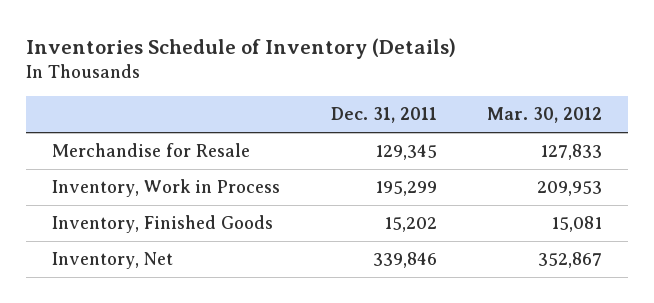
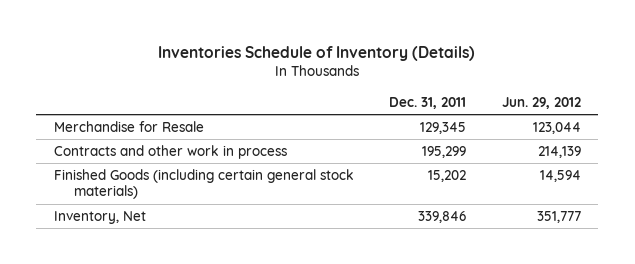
[487,107,603,124] Mar. 30, 2012 -> none
none -> [501,96,581,109] Jun. 29, 2012
[51,179,280,198] Inventory, Work in Process -> [54,145,288,160] Contracts and other work in process
[51,215,273,234] Inventory, Finished Goods -> [54,169,355,200] Finished Goods (including certain general stock materials)

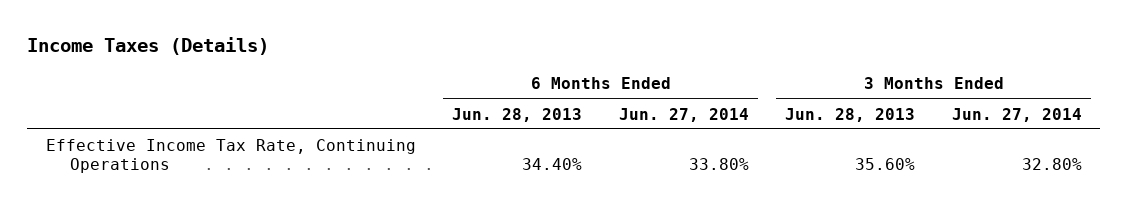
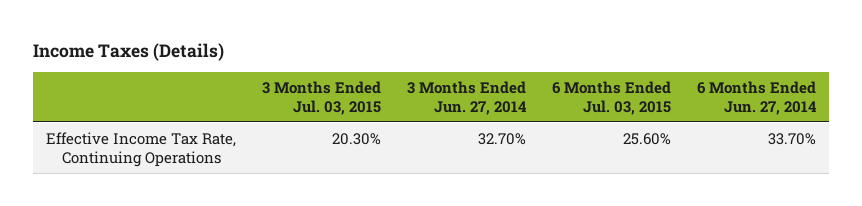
[452,107,583,122] Jun. 28, 2013 -> none
[785,107,916,122] Jun. 28, 2013 -> none
none -> [262,80,382,116] 3 Months Ended Jul. 03, 2015
none -> [551,80,671,116] 6 Months Ended Jul. 03, 2015
[688,158,749,171] 33.80% -> [767,132,816,145] 33.70%
[1022,158,1083,171] 32.80% -> [478,132,527,145] 32.70%

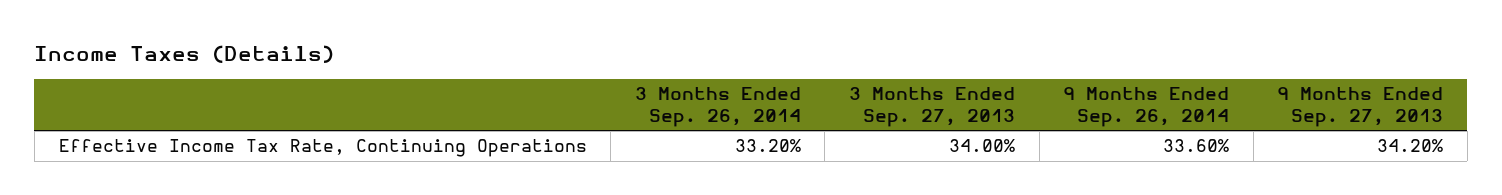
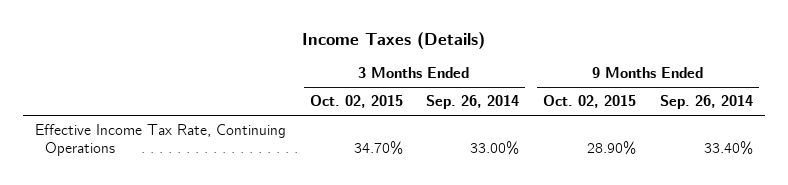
[848,87,1015,128] 3 Months Ended Sep. 27, 2013 -> none
[1277,87,1444,128] 9 Months Ended Sep. 27, 2013 -> none
none -> [309,95,403,109] Oct. 02, 2015
none -> [543,95,637,109] Oct. 02, 2015
[734,139,801,153] 33.20% -> [470,140,520,155] 33.00%
[1163,139,1230,153] 33.60% -> [704,140,754,155] 33.40%

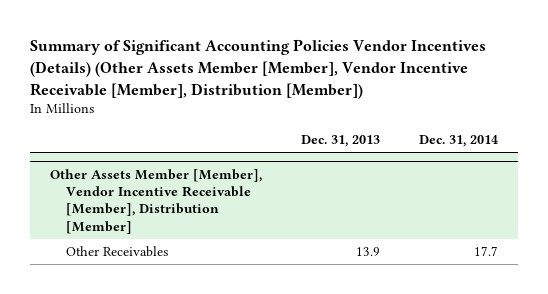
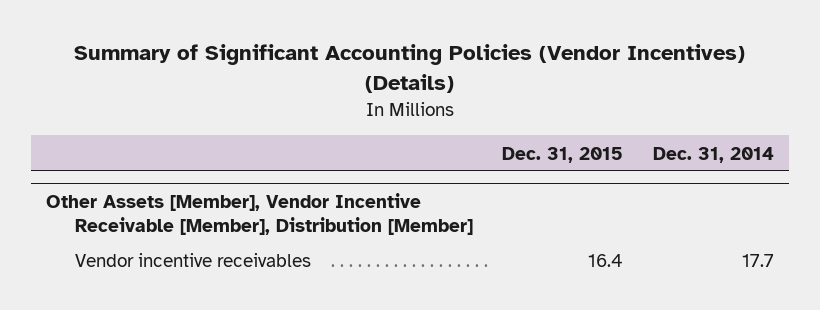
[29,39,486,99] Summary of Significant Accounting Policies Vendor Incentives (Details) (Other Assets Member [Member], Vendor Incentive Receivable [Member], Distribution [Member]) -> [73,44,745,94] Summary of Significant Accounting Policies (Vendor Incentives) (Details)
[300,135,380,148] Dec. 31, 2013 -> none
none -> [502,146,624,163] Dec. 31, 2015
[49,168,262,234] Other Assets Member [Member], Vendor Incentive Receivable [Member], Distribution [Member] -> [45,193,473,235] Other Assets [Member], Vendor Incentive Receivable [Member], Distribution [Member]
[65,246,168,258] Other Receivables -> [74,253,311,268] Vendor incentive receivables

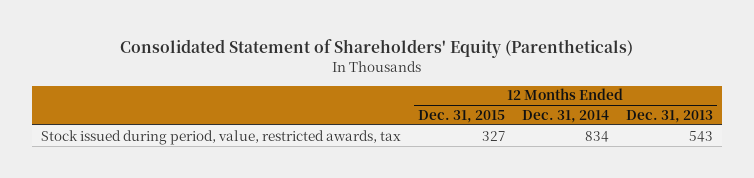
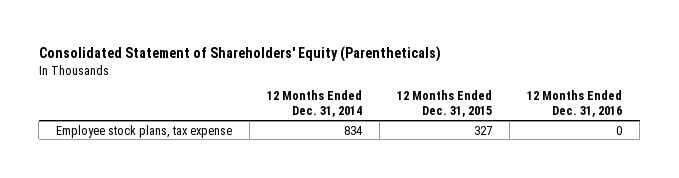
[626,110,714,124] Dec. 31, 2013 -> none
none -> [527,90,623,118] 12 Months Ended Dec. 31, 2016
[40,129,401,145] Stock issued during period, value, restricted awards, tax -> [56,124,233,138] Employee stock plans, tax expense

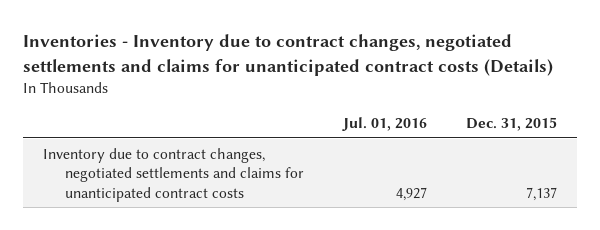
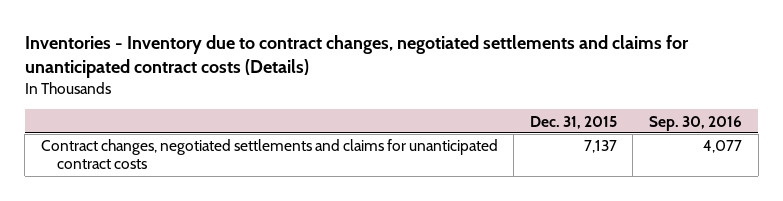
[342,117,428,132] Jul. 01, 2016 -> none
none -> [648,115,742,131] Sep. 30, 2016
[42,147,305,202] Inventory due to contract changes, negotiated settlements and claims for unanticipated contract costs -> [40,139,498,170] Contract changes, negotiated settlements and claims for unanticipated contract costs

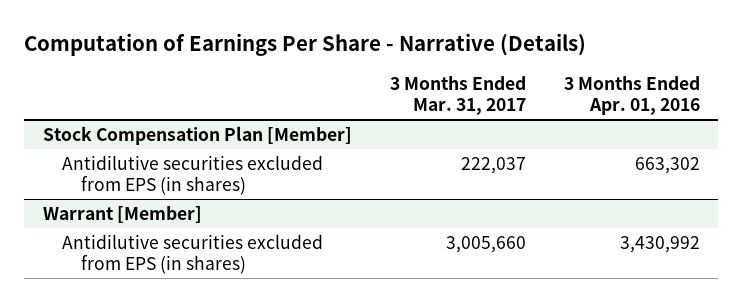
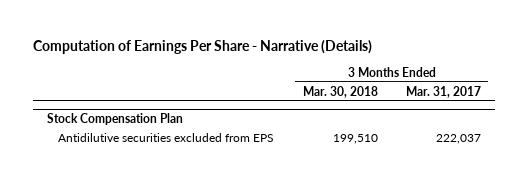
[563,76,700,116] 3 Months Ended Apr. 01, 2016 -> none
none -> [302,85,378,98] Mar. 30, 2018
[42,205,202,223] Warrant [Member] -> none
[61,233,323,275] Antidilutive securities excluded from EPS (in shares) -> none
[42,125,352,145] Stock Compensation Plan [Member] -> [47,112,184,125] Stock Compensation Plan
[61,154,323,196] Antidilutive securities excluded from EPS (in shares) -> [58,132,275,142] Antidilutive securities excluded from EPS

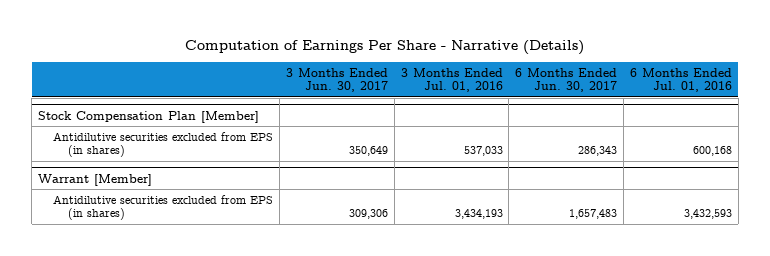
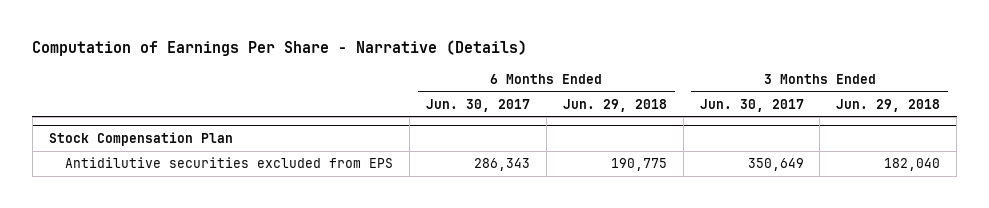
[400,67,503,93] 3 Months Ended Jul. 01, 2016 -> none
[630,67,733,93] 6 Months Ended Jul. 01, 2016 -> none
none -> [562,98,667,112] Jun. 29, 2018
none -> [836,98,941,112] Jun. 29, 2018
[38,173,153,186] Warrant [Member] -> none
[53,194,274,221] Antidilutive securities excluded from EPS (in shares) -> none
[38,110,260,123] Stock Compensation Plan [Member] -> [48,131,233,146] Stock Compensation Plan
[53,131,274,158] Antidilutive securities excluded from EPS (in shares) -> [65,157,394,169] Antidilutive securities excluded from EPS

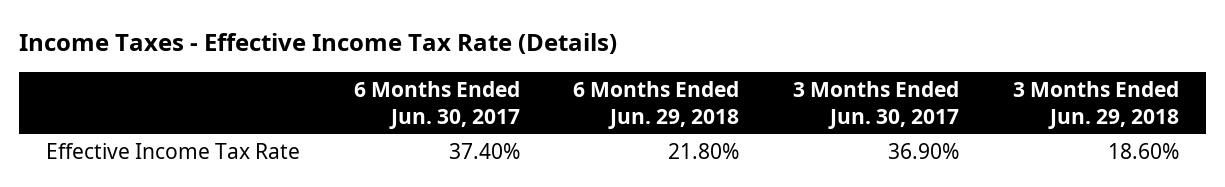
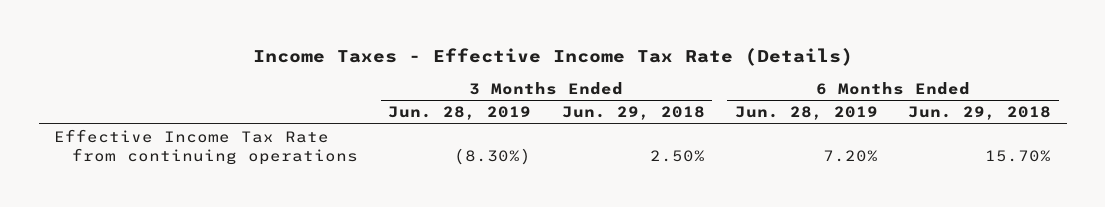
[353,80,520,129] 6 Months Ended Jun. 30, 2017 -> none
[793,80,960,129] 3 Months Ended Jun. 30, 2017 -> none
none -> [388,106,532,121] Jun. 28, 2019
none -> [734,106,878,121] Jun. 28, 2019
[45,142,300,159] Effective Income Tax Rate -> [53,129,358,165] Effective Income Tax Rate from continuing operations
[668,142,740,159] 21.80% -> [985,149,1052,162] 15.70%
[1107,142,1179,159] 18.60% -> [649,149,705,162] 2.50%

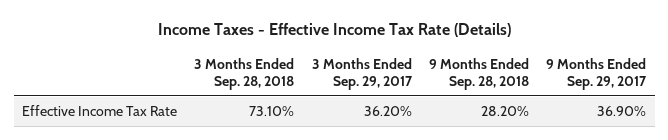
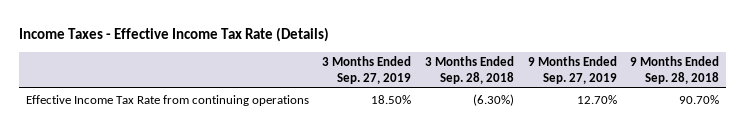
[311,57,413,91] 3 Months Ended Sep. 29, 2017 -> none
[546,57,648,91] 9 Months Ended Sep. 29, 2017 -> none
none -> [322,56,412,84] 3 Months Ended Sep. 27, 2019
none -> [527,56,617,84] 9 Months Ended Sep. 27, 2019
[22,105,178,117] Effective Income Tax Rate -> [25,94,309,106] Effective Income Tax Rate from continuing operations
[249,106,295,117] 73.10% -> [473,93,515,106] (6.30%)
[481,106,530,117] 28.20% -> [679,94,720,104] 90.70%

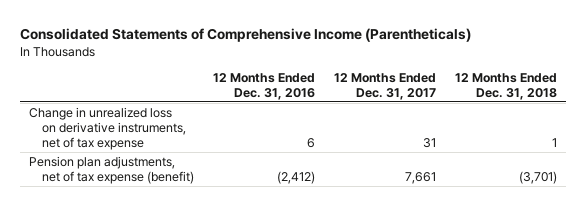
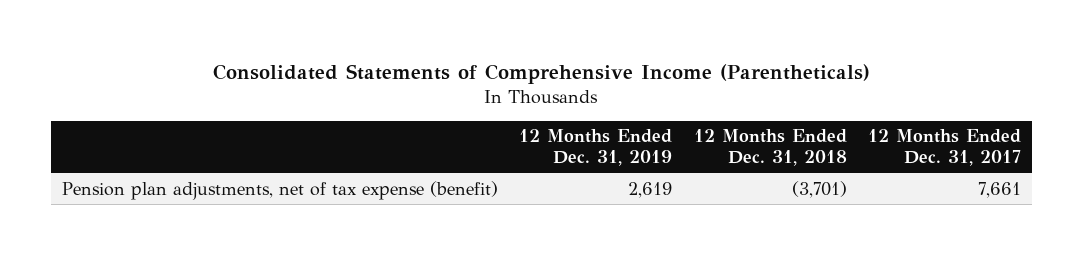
[212,73,315,101] 12 Months Ended Dec. 31, 2016 -> none
none -> [519,129,673,166] 12 Months Ended Dec. 31, 2019
[29,106,186,150] Change in unrealized loss on derivative instruments, net of tax expense -> none

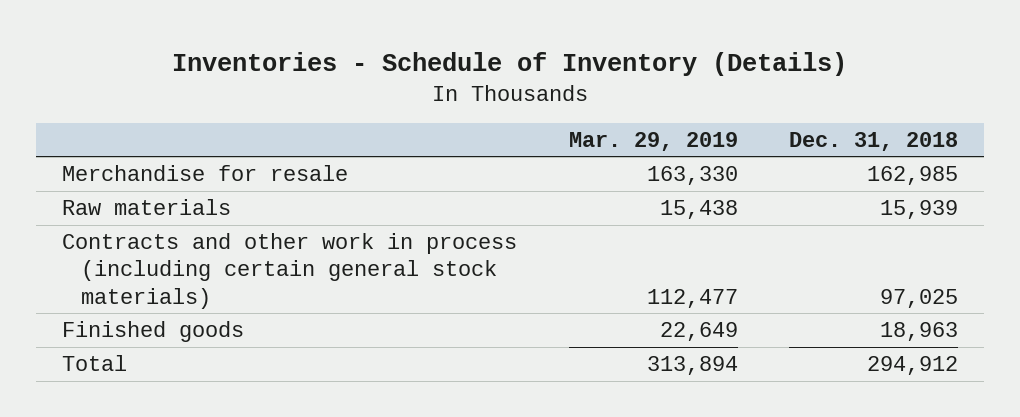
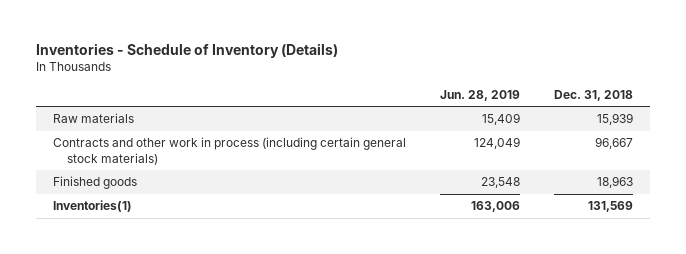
[568,131,738,151] Mar. 29, 2019 -> none
none -> [440,90,521,102] Jun. 28, 2019
[62,165,349,182] Merchandise for resale -> none
[879,288,958,308] 97,025 -> [595,137,634,150] 96,667
[62,355,128,372] Total -> none
none -> [53,200,133,213] Inventories(1)

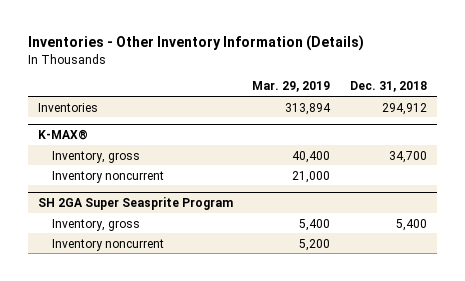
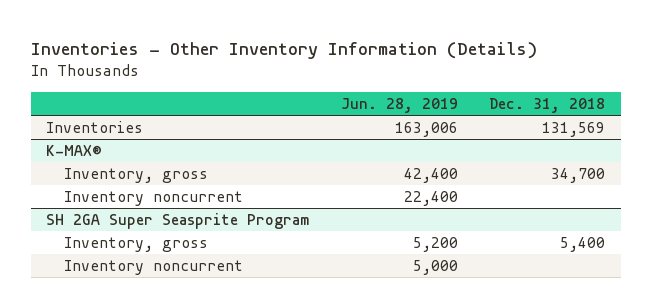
[252,81,331,93] Mar. 29, 2019 -> none
none -> [340,97,458,113] Jun. 28, 2019
[381,102,427,115] 294,912 -> [542,122,606,138] 131,569

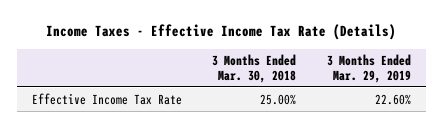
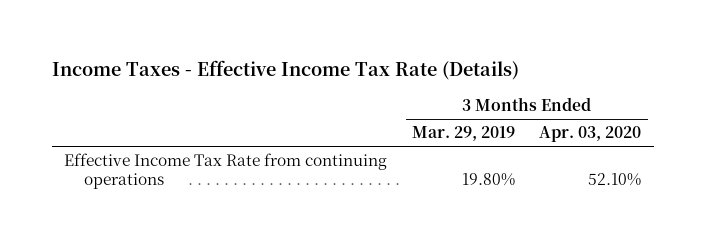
[212,54,297,83] 3 Months Ended Mar. 30, 2018 -> none
none -> [539,126,642,143] Apr. 03, 2020
[31,92,182,105] Effective Income Tax Rate -> [64,153,388,190] Effective Income Tax Rate from continuing operations
[374,93,411,105] 22.60% -> [461,173,515,187] 19.80%

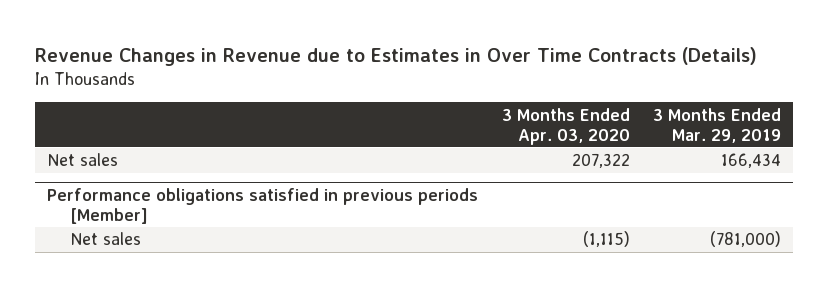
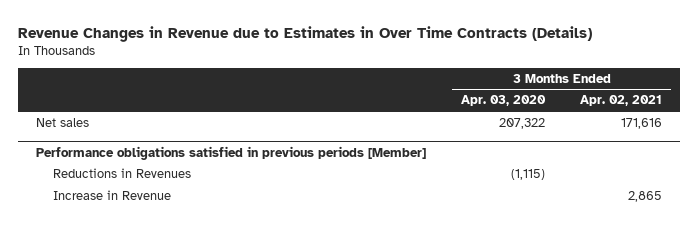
[653,107,782,143] 3 Months Ended Mar. 29, 2019 -> none
none -> [580,95,663,107] Apr. 02, 2021
[70,232,142,246] Net sales -> [53,168,192,179] Reductions in Revenues
none -> [53,190,172,201] Increase in Revenue

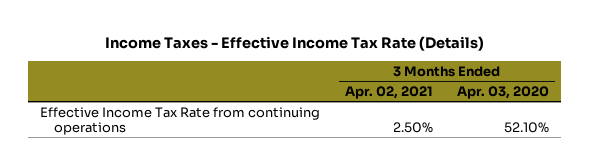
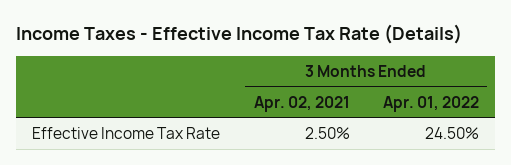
[456,85,549,99] Apr. 03, 2020 -> none
none -> [382,95,479,112] Apr. 01, 2022
[40,106,321,135] Effective Income Tax Rate from continuing operations -> [32,127,221,140] Effective Income Tax Rate

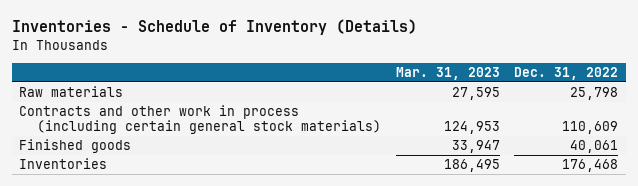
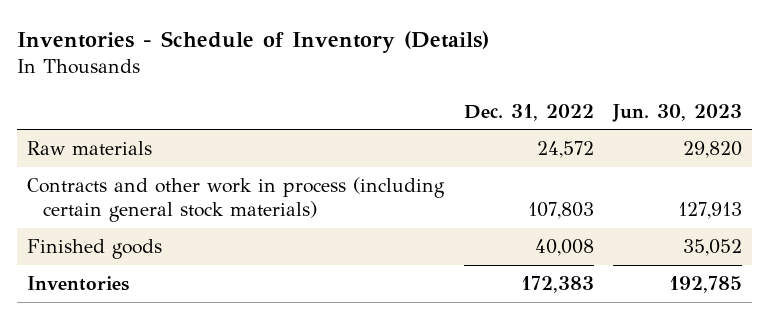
[395,67,500,81] Mar. 31, 2023 -> none
none -> [612,103,743,122] Jun. 30, 2023
[570,87,619,101] 25,798 -> [536,141,594,159] 24,572
[562,121,619,135] 110,609 -> [527,202,594,220] 107,803
[570,140,619,154] 40,061 -> [534,239,594,257] 40,008
[562,159,619,173] 176,468 -> [520,276,594,294] 172,383

